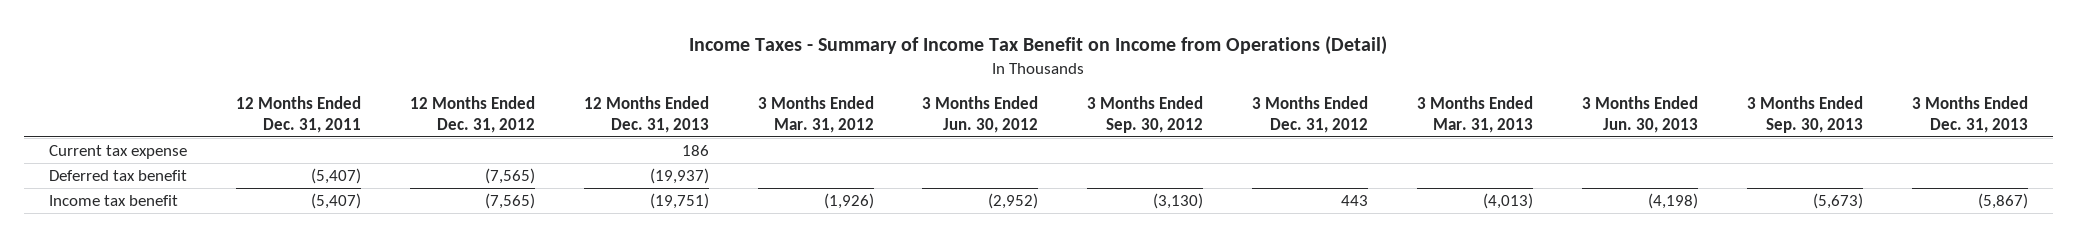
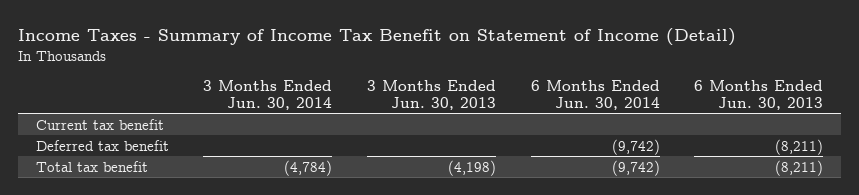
[689,35,1388,55] Income Taxes - Summary of Income Tax Benefit on Income from Operations (Detail) -> [18,28,737,47] Income Taxes - Summary of Income Tax Benefit on Statement of Income (Detail)
[235,96,361,133] 12 Months Ended Dec. 31, 2011 -> none
[409,96,535,133] 12 Months Ended Dec. 31, 2012 -> none
[583,96,709,133] 12 Months Ended Dec. 31, 2013 -> none
[757,96,874,133] 3 Months Ended Mar. 31, 2012 -> none
[922,96,1039,133] 3 Months Ended Jun. 30, 2012 -> none
[1087,96,1204,133] 3 Months Ended Sep. 30, 2012 -> none
[1252,96,1369,133] 3 Months Ended Dec. 31, 2012 -> none
[1417,96,1534,133] 3 Months Ended Mar. 31, 2013 -> none
[1747,96,1864,133] 3 Months Ended Sep. 30, 2013 -> none
[1912,96,2029,133] 3 Months Ended Dec. 31, 2013 -> none
none -> [203,79,333,110] 3 Months Ended Jun. 30, 2014
none -> [530,79,660,110] 6 Months Ended Jun. 30, 2014
none -> [694,79,824,110] 6 Months Ended Jun. 30, 2013
[48,145,187,160] Current tax expense -> [35,118,164,130] Current tax benefit
[48,195,178,207] Income tax benefit -> [35,160,148,172] Total tax benefit

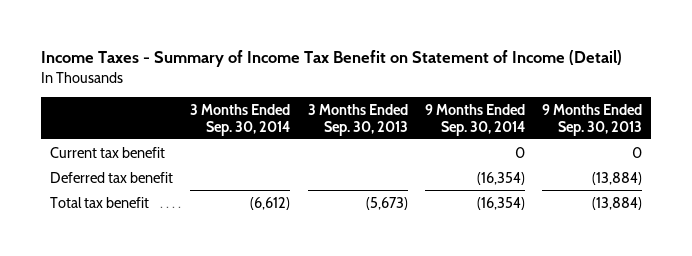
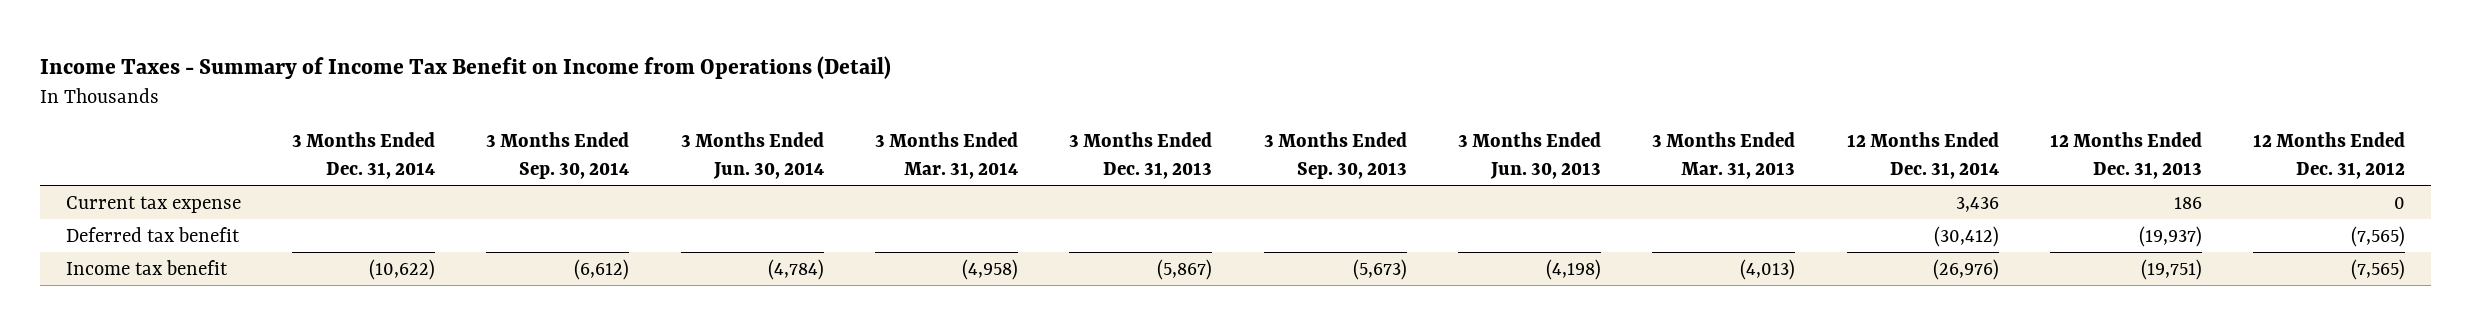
[41,50,623,68] Income Taxes - Summary of Income Tax Benefit on Statement of Income (Detail) -> [40,55,892,79] Income Taxes - Summary of Income Tax Benefit on Income from Operations (Detail)
[424,103,525,136] 9 Months Ended Sep. 30, 2014 -> none
[542,103,643,136] 9 Months Ended Sep. 30, 2013 -> none
none -> [292,132,436,179] 3 Months Ended Dec. 31, 2014
none -> [680,132,824,179] 3 Months Ended Jun. 30, 2014
none -> [875,132,1019,179] 3 Months Ended Mar. 31, 2014
none -> [1069,132,1213,179] 3 Months Ended Dec. 31, 2013
none -> [1458,132,1602,179] 3 Months Ended Jun. 30, 2013
none -> [1652,132,1796,179] 3 Months Ended Mar. 31, 2013
none -> [1846,132,1999,179] 12 Months Ended Dec. 31, 2014
none -> [2050,132,2203,179] 12 Months Ended Dec. 31, 2013
none -> [2253,132,2406,179] 12 Months Ended Dec. 31, 2012
[49,146,165,158] Current tax benefit -> [65,195,241,213] Current tax expense
[49,196,149,208] Total tax benefit -> [65,259,228,275] Income tax benefit

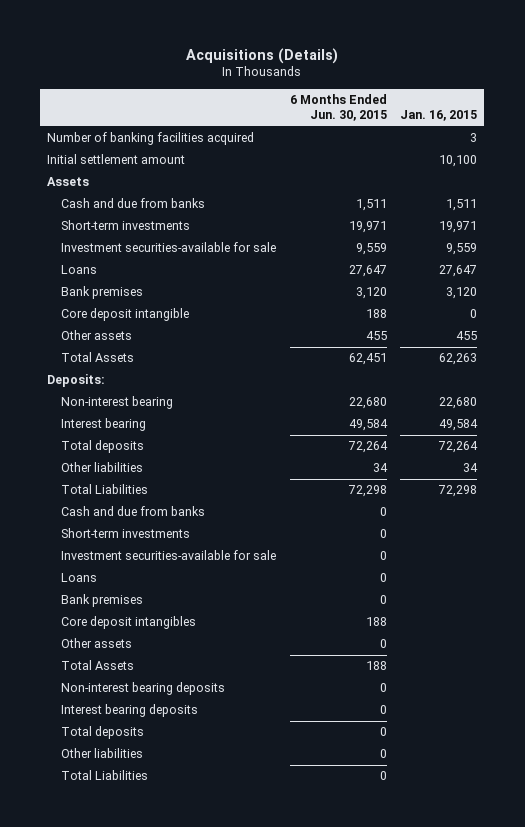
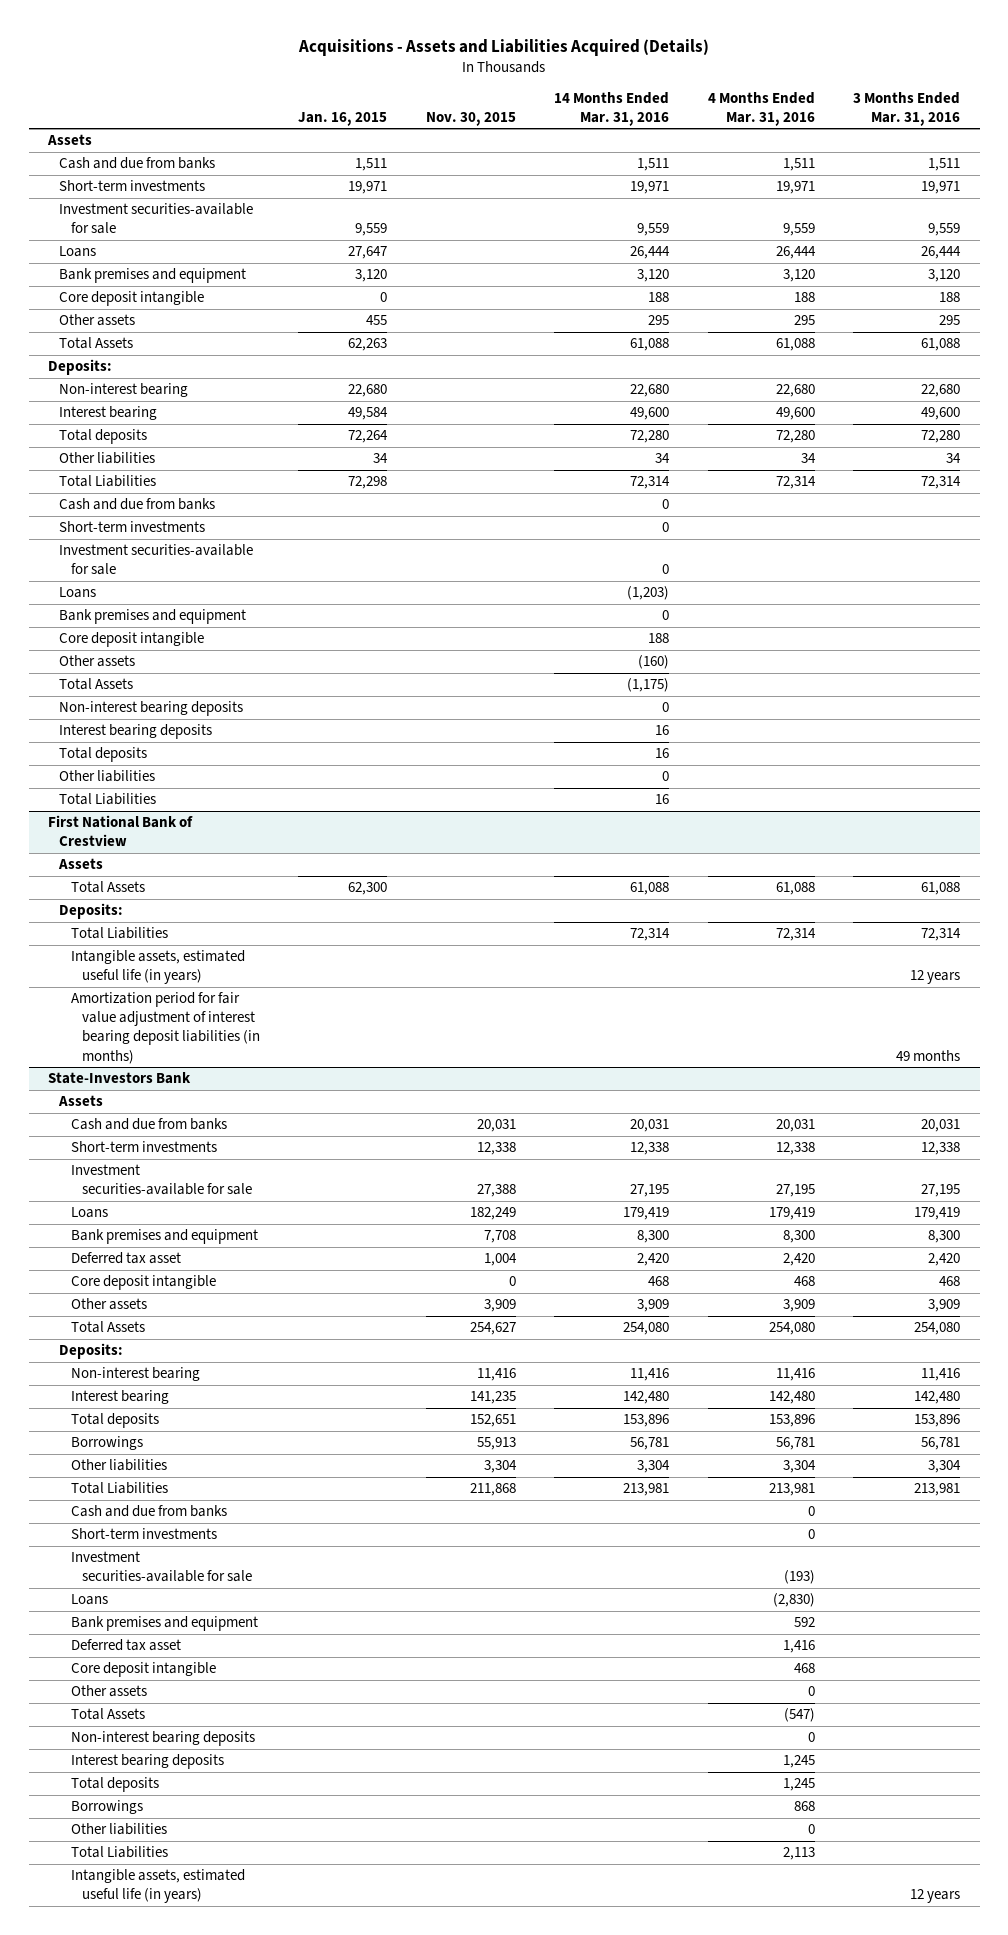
[186,47,339,64] Acquisitions (Details) -> [298,38,710,56] Acquisitions - Assets and Liabilities Acquired (Details)
[289,94,387,121] 6 Months Ended Jun. 30, 2015 -> none
none -> [425,111,516,126] Nov. 30, 2015
none -> [554,91,670,126] 14 Months Ended Mar. 31, 2016
none -> [707,91,815,126] 4 Months Ended Mar. 31, 2016
none -> [853,91,961,126] 3 Months Ended Mar. 31, 2016
[47,132,255,146] Number of banking facilities acquired -> none
[47,154,186,165] Initial settlement amount -> none
[60,286,143,300] Bank premises -> [59,268,247,284] Bank premises and equipment
[60,594,143,608] Bank premises -> [59,609,247,625] Bank premises and equipment
[60,616,196,630] Core deposit intangibles -> [59,632,205,648] Core deposit intangible
none -> [47,815,193,847] First National Bank of Crestview
none -> [58,858,104,870] Assets
none -> [70,881,145,894] Total Assets
none -> [59,903,124,920] Deposits:
none -> [70,927,168,940] Total Liabilities
none -> [70,950,245,985] Intangible assets, estimated useful life (in years)
none -> [70,992,260,1064] Amortization period for fair value adjustment of interest bearing deposit liabilities (in months)
none -> [47,1072,191,1085] State-Investors Bank
none -> [58,1095,104,1107] Assets
none -> [70,1118,227,1131] Cash and due from banks
none -> [70,1141,217,1153] Short-term investments
none -> [70,1164,252,1196] Investment securities-available for sale
none -> [70,1207,108,1219] Loans
none -> [70,1229,258,1245] Bank premises and equipment
none -> [70,1252,181,1265] Deferred tax asset
none -> [70,1275,216,1291] Core deposit intangible
none -> [70,1298,147,1311] Other assets
none -> [70,1321,145,1334] Total Assets
none -> [59,1343,124,1360] Deposits:
none -> [70,1367,200,1382] Non-interest bearing
none -> [70,1390,169,1405] Interest bearing
none -> [70,1413,159,1429] Total deposits
none -> [70,1436,143,1451] Borrowings
none -> [70,1459,167,1472] Other liabilities
none -> [70,1482,168,1495] Total Liabilities
none -> [70,1505,227,1518] Cash and due from banks
none -> [70,1528,217,1540] Short-term investments
none -> [70,1551,252,1583] Investment securities-available for sale
none -> [70,1594,108,1606] Loans
none -> [70,1616,258,1632] Bank premises and equipment
none -> [70,1639,181,1652] Deferred tax asset
none -> [70,1662,216,1678] Core deposit intangible
none -> [70,1685,147,1698] Other assets
none -> [70,1708,145,1721] Total Assets
none -> [70,1731,255,1747] Non-interest bearing deposits
none -> [70,1754,224,1770] Interest bearing deposits
none -> [70,1777,159,1793] Total deposits
none -> [70,1800,143,1815] Borrowings
none -> [70,1823,167,1836] Other liabilities
none -> [70,1846,168,1859] Total Liabilities
none -> [70,1869,245,1904] Intangible assets, estimated useful life (in years)

